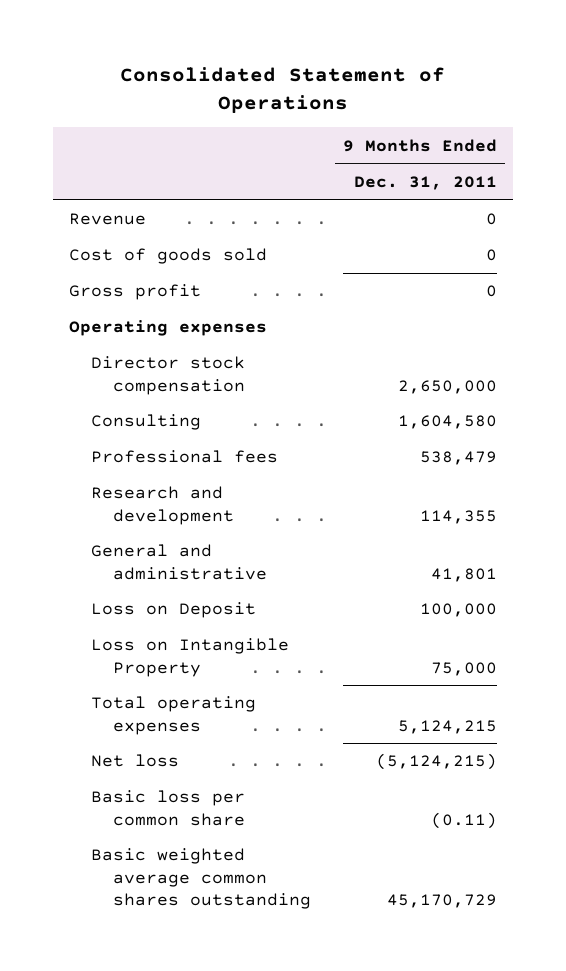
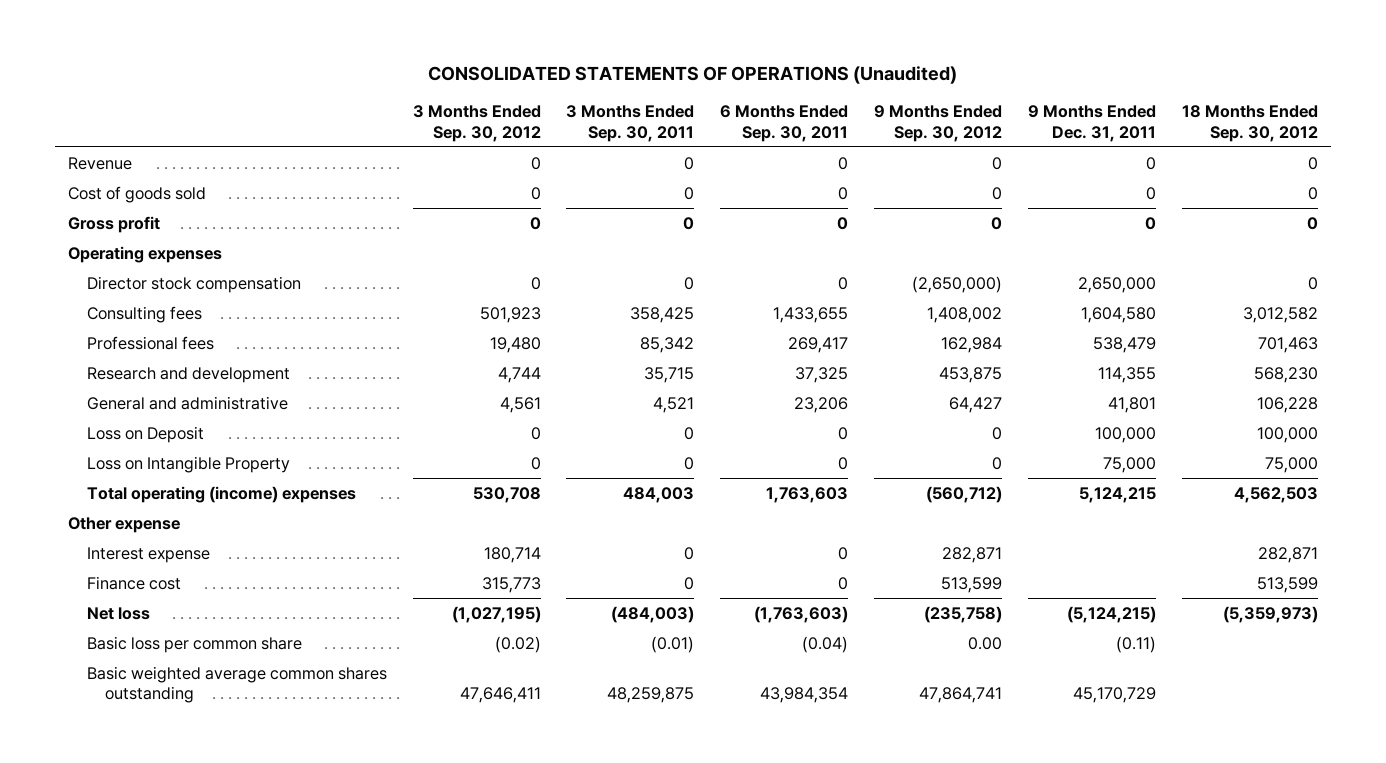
[120,67,446,114] Consolidated Statement of Operations -> [428,66,958,85] CONSOLIDATED STATEMENTS OF OPERATIONS (Unaudited)
none -> [412,105,541,142] 3 Months Ended Sep. 30, 2012
none -> [566,105,695,142] 3 Months Ended Sep. 30, 2011
none -> [720,105,849,142] 6 Months Ended Sep. 30, 2011
none -> [874,105,1003,142] 9 Months Ended Sep. 30, 2012
none -> [1182,105,1319,142] 18 Months Ended Sep. 30, 2012
[90,414,201,431] Consulting -> [86,305,202,323] Consulting fees
[90,696,256,735] Total operating expenses -> [86,485,356,503] Total operating (income) expenses
none -> [68,516,181,533] Other expense
none -> [86,546,210,563] Interest expense
none -> [86,575,181,590] Finance cost

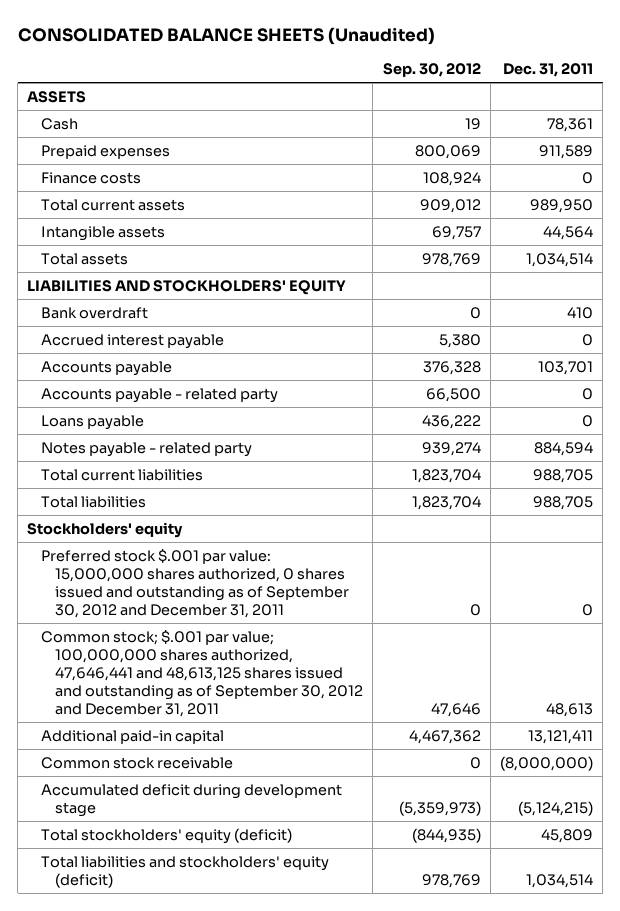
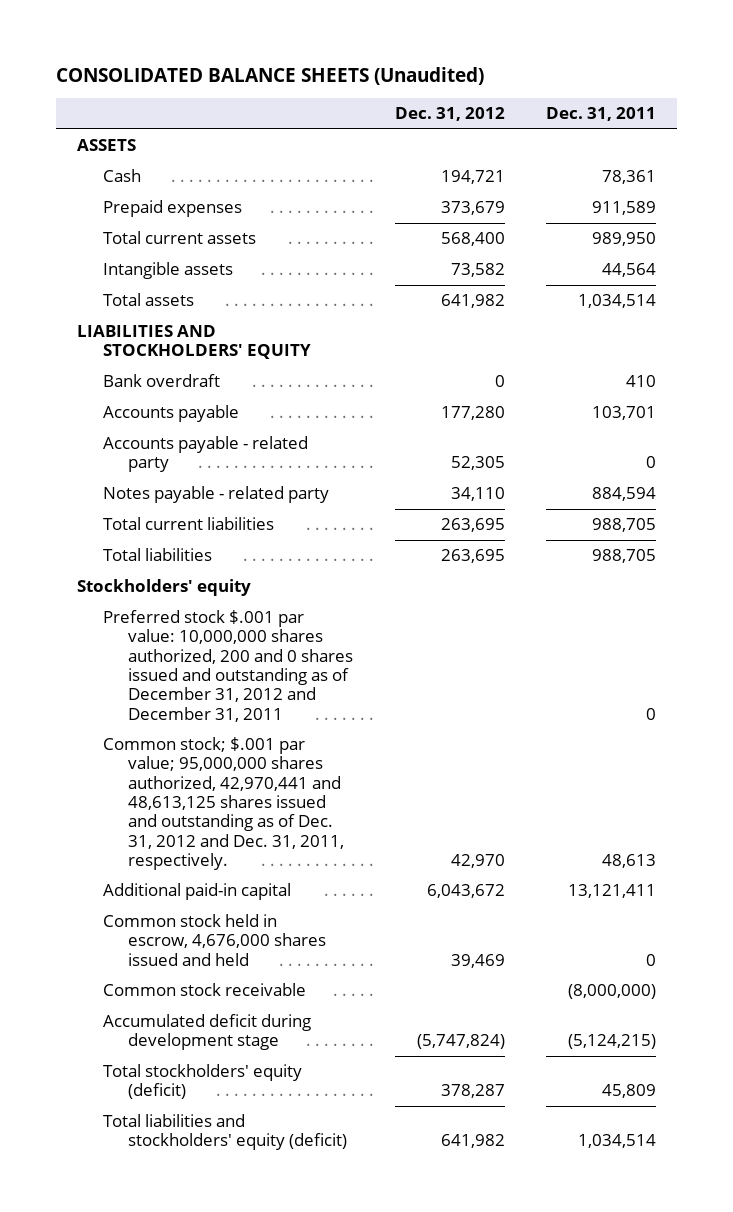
[382,62,481,77] Sep. 30, 2012 -> none
none -> [394,107,505,122] Dec. 31, 2012
[41,171,142,184] Finance costs -> none
[41,333,225,349] Accrued interest payable -> none
[41,414,145,430] Loans payable -> none
[41,548,350,619] Preferred stock $.001 par value: 15,000,000 shares authorized, 0 shares issued and outstanding as of September 30, 2012 and December 31, 2011 -> [102,610,354,722] Preferred stock $.001 par value: 10,000,000 shares authorized, 200 and 0 shares issued and outstanding as of December 31, 2012 and December 31, 2011
[41,629,364,718] Common stock; $.001 par value; 100,000,000 shares authorized, 47,646,441 and 48,613,125 shares issued and outstanding as of September 30, 2012 and December 31, 2011 -> [102,737,345,870] Common stock; $.001 par value; 95,000,000 shares authorized, 42,970,441 and 48,613,125 shares issued and outstanding as of Dec. 31, 2012 and Dec. 31, 2011, respectively.
none -> [102,914,327,966] Common stock held in escrow, 4,676,000 shares issued and held

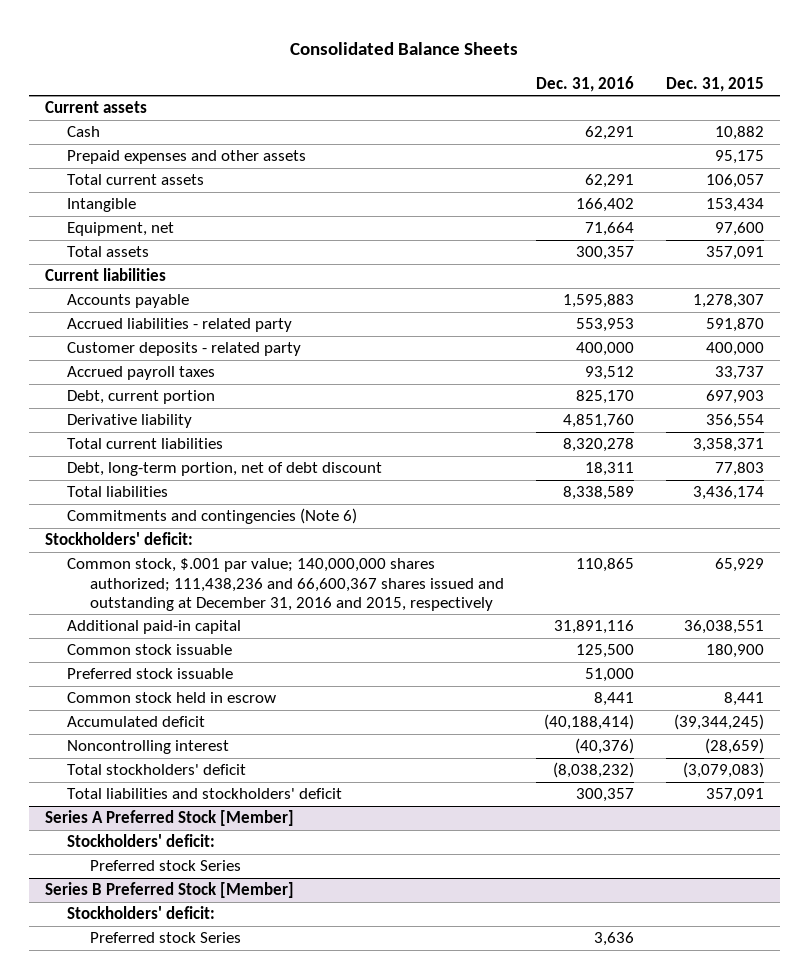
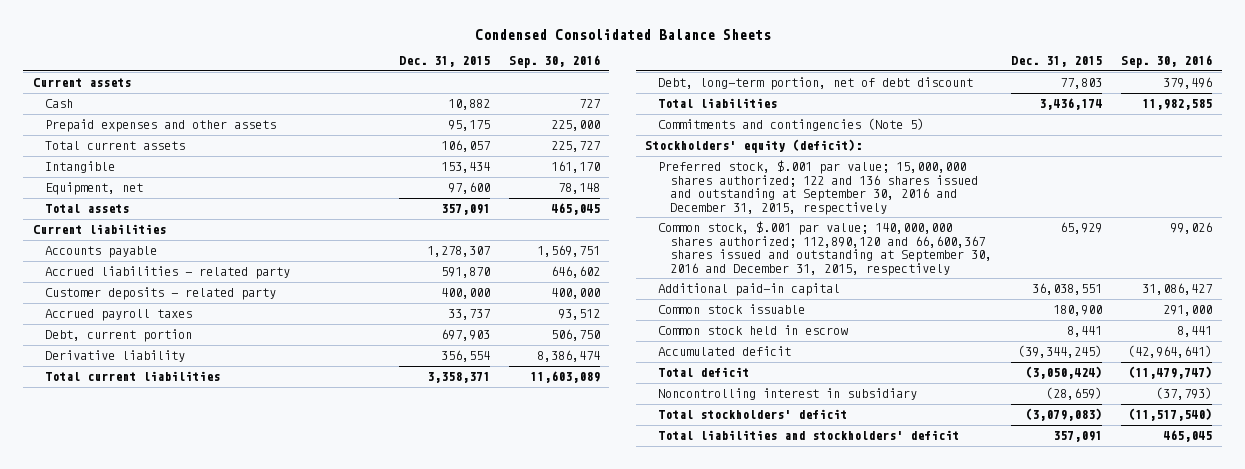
[290,41,519,55] Consolidated Balance Sheets -> [474,28,771,40] Condensed Consolidated Balance Sheets
[535,75,634,92] Dec. 31, 2016 -> none
none -> [508,55,600,69] Sep. 30, 2016
[67,508,358,525] Commitments and contingencies (Note 6) -> [657,118,924,132] Commitments and contingencies (Note 5)
[44,532,193,546] Stockholders' deficit: -> [645,139,863,154] Stockholders' equity (deficit):
none -> [657,160,979,215] Preferred stock, $.001 par value; 15,000,000 shares authorized; 122 and 136 shares issued and outstanding at September 30, 2016 and December 31, 2015, respectively
[67,558,505,611] Common stock, $.001 par value; 140,000,000 shares authorized; 111,438,236 and 66,600,367 shares issued and outstanding at December 31, 2016 and 2015, respectively -> [657,221,993,276] Common stock, $.001 par value; 140,000,000 shares authorized; 112,890,120 and 66,600,367 shares issued and outstanding at September 30, 2016 and December 31, 2015, respectively
[67,668,234,680] Preferred stock issuable -> none
none -> [657,367,749,378] Total deficit
[67,740,230,755] Noncontrolling interest -> [657,388,917,401] Noncontrolling interest in subsidiary
[44,810,294,827] Series A Preferred Stock [Member] -> none
[67,834,216,848] Stockholders' deficit: -> none
[90,860,242,872] Preferred stock Series -> none
[44,882,294,899] Series B Preferred Stock [Member] -> none
[67,906,216,920] Stockholders' deficit: -> none
[90,932,242,944] Preferred stock Series -> none

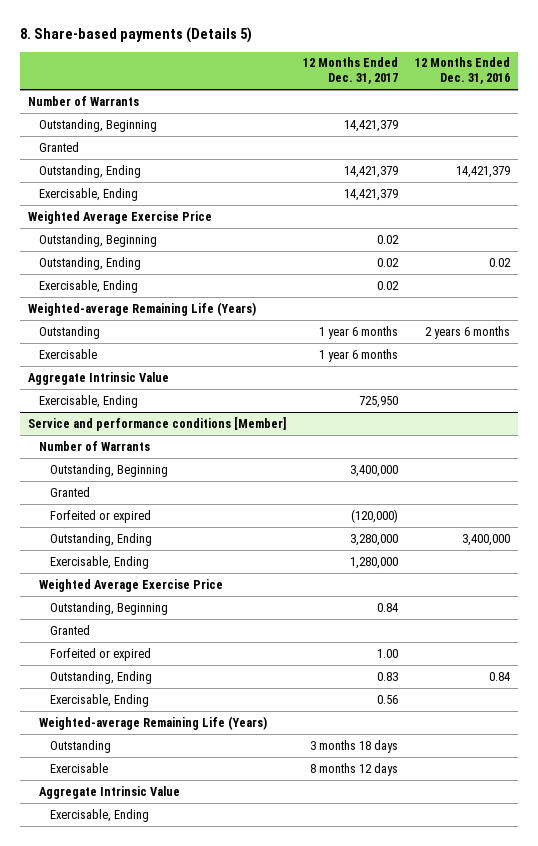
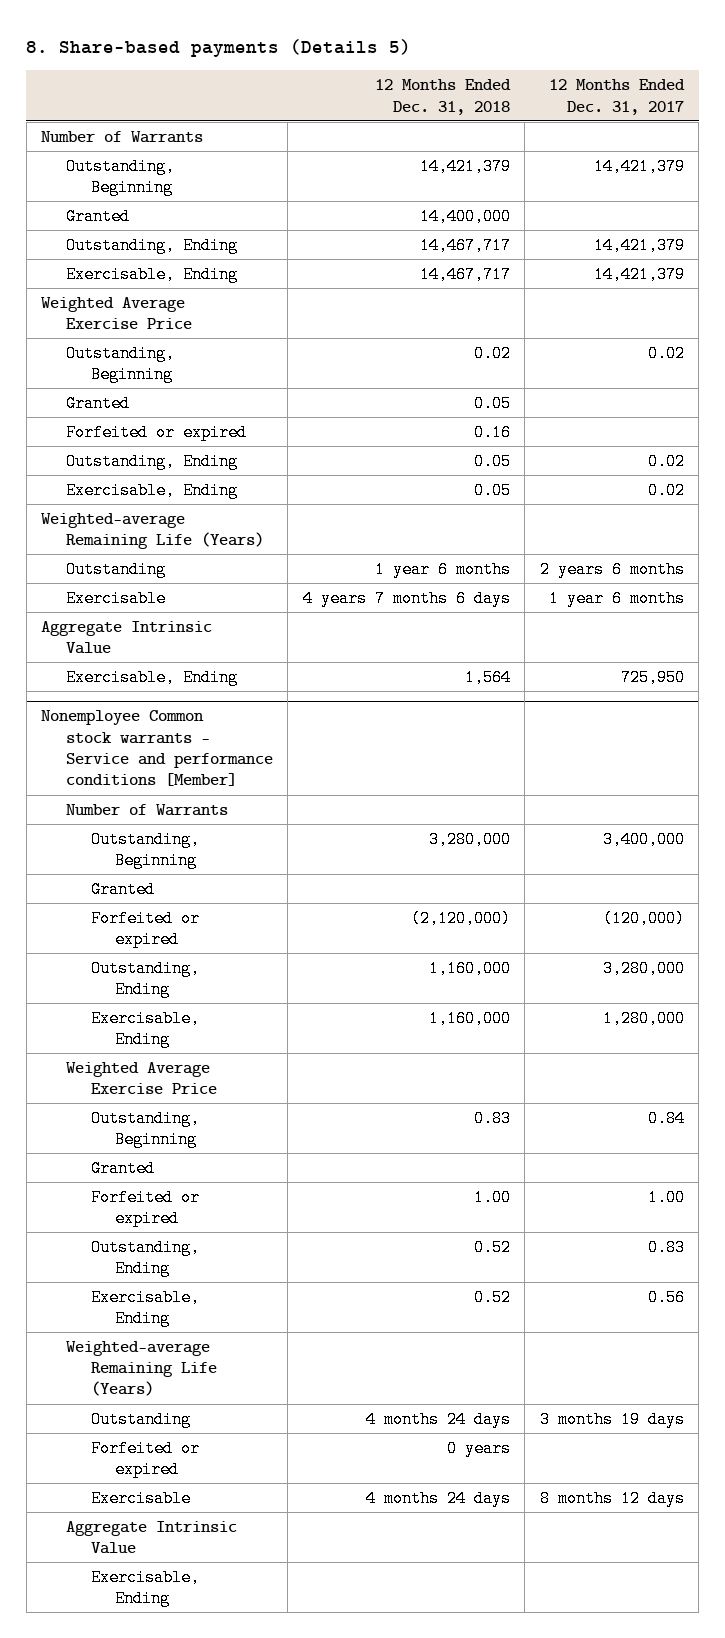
[415,57,511,85] 12 Months Ended Dec. 31, 2016 -> none
none -> [374,79,511,115] 12 Months Ended Dec. 31, 2018
none -> [65,394,130,412] Granted
none -> [65,423,247,441] Forfeited or expired
[319,325,399,339] 1 year 6 months -> [539,560,685,578] 2 years 6 months
[28,416,287,431] Service and performance conditions [Member] -> [41,710,273,787] Nonemployee Common stock warrants - Service and performance conditions [Member]
[310,739,399,753] 3 months 18 days -> [539,1410,685,1428] 3 months 19 days
none -> [90,1439,200,1479] Forfeited or expired

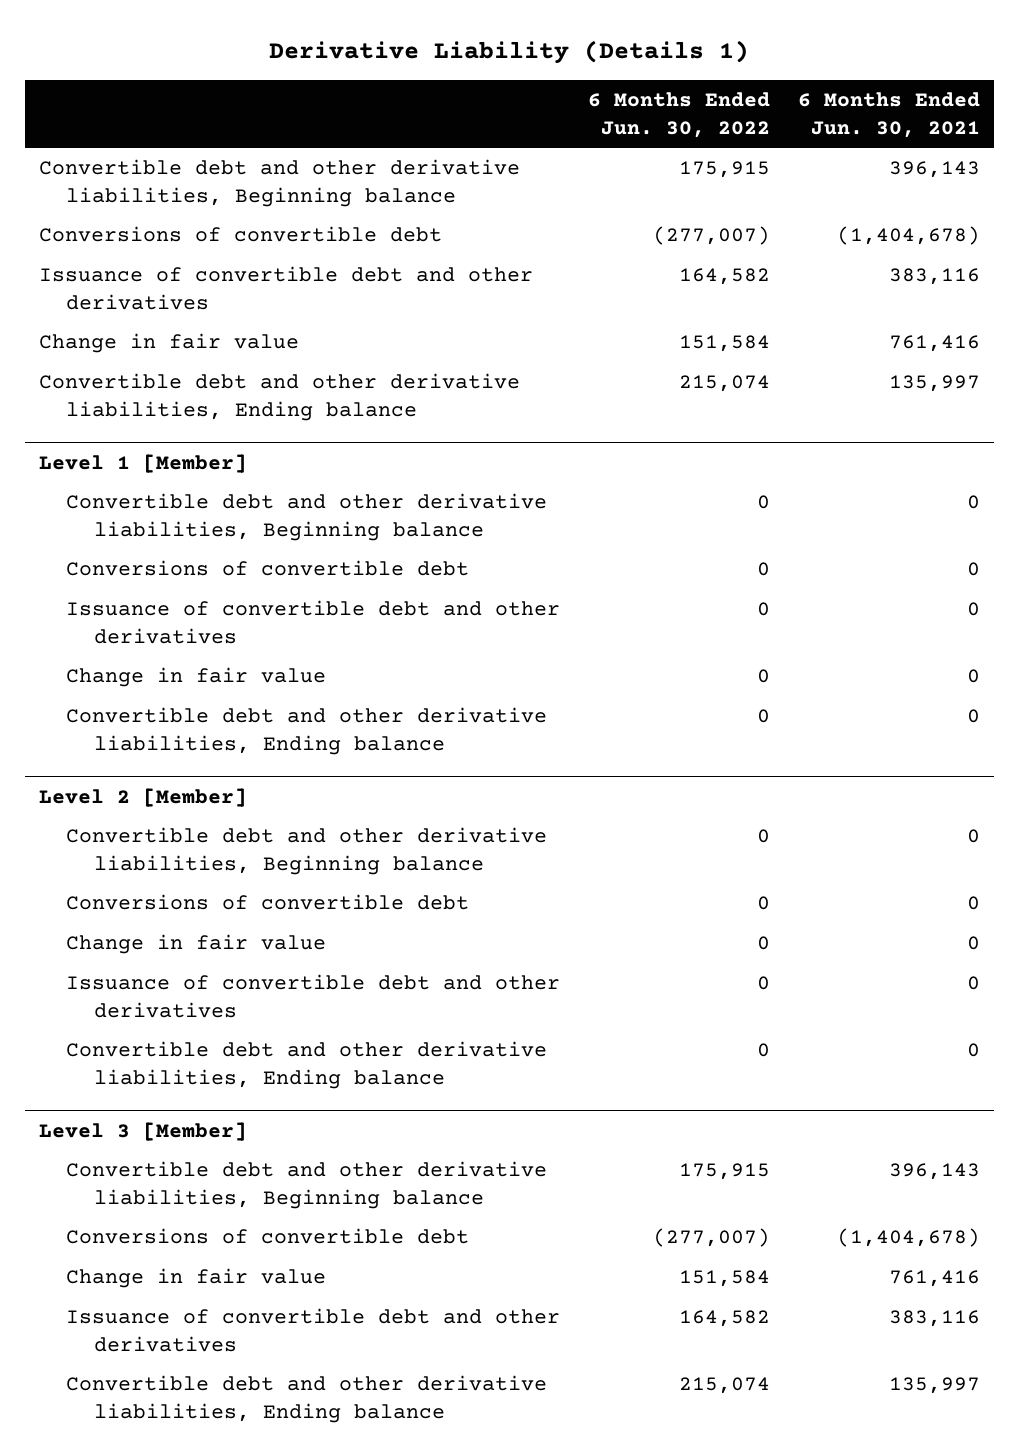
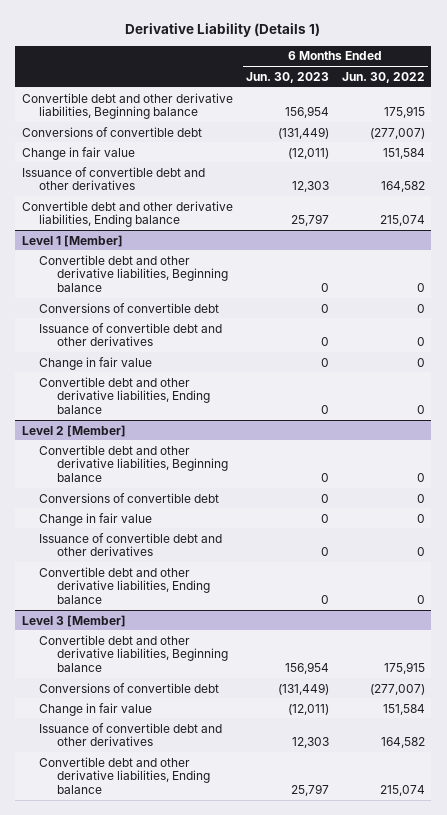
[798,91,981,138] 6 Months Ended Jun. 30, 2021 -> none
none -> [245,71,329,83] Jun. 30, 2023
[38,266,533,310] Issuance of convertible debt and other derivatives -> [21,166,205,191] Issuance of convertible debt and other derivatives

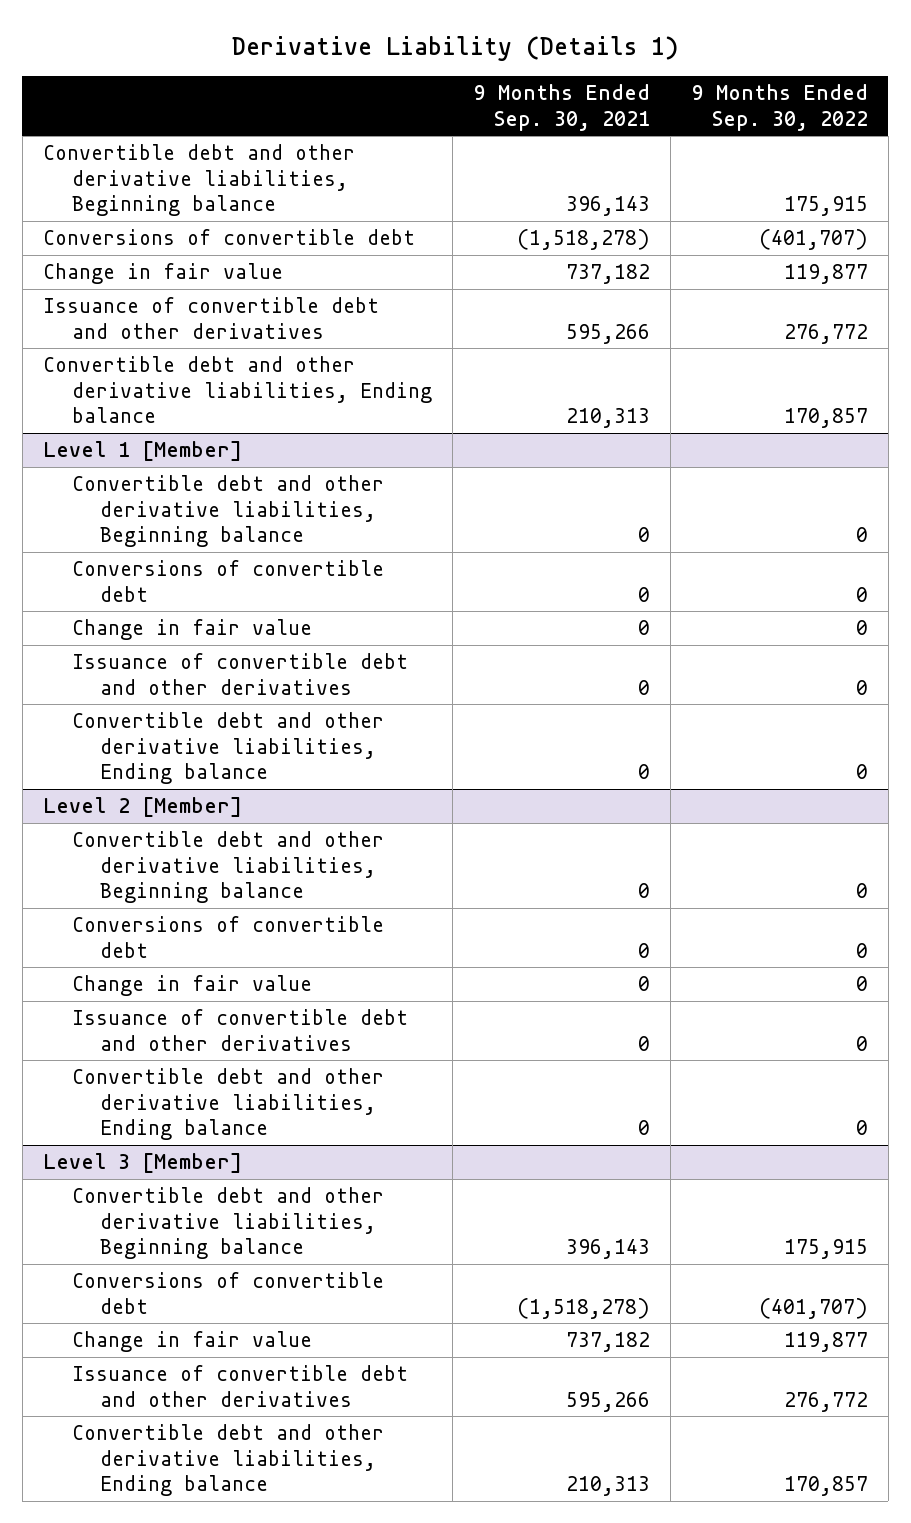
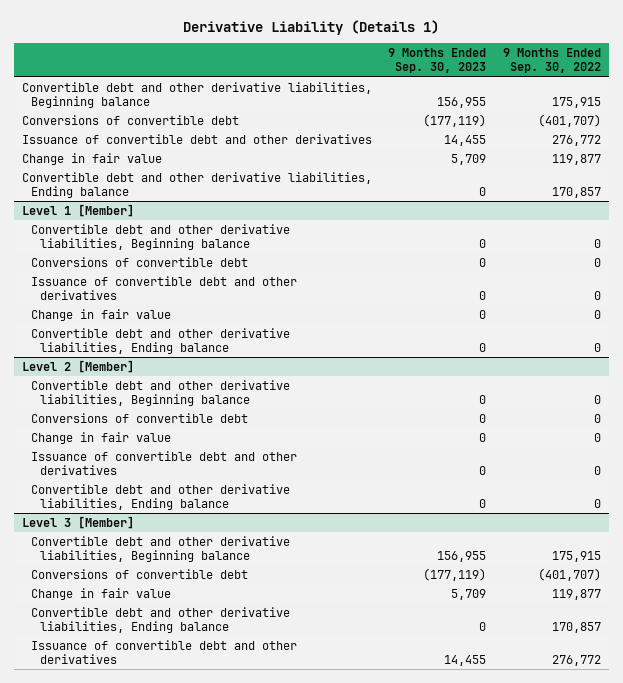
[473,84,650,131] 9 Months Ended Sep. 30, 2021 -> none
none -> [388,48,487,74] 9 Months Ended Sep. 30, 2023
[43,263,284,285] Change in fair value -> [21,152,162,165] Change in fair value
[71,619,312,641] Change in fair value -> [31,308,172,321] Change in fair value
[71,1365,408,1407] Issuance of convertible debt and other derivatives -> [31,639,298,665] Issuance of convertible debt and other derivatives

